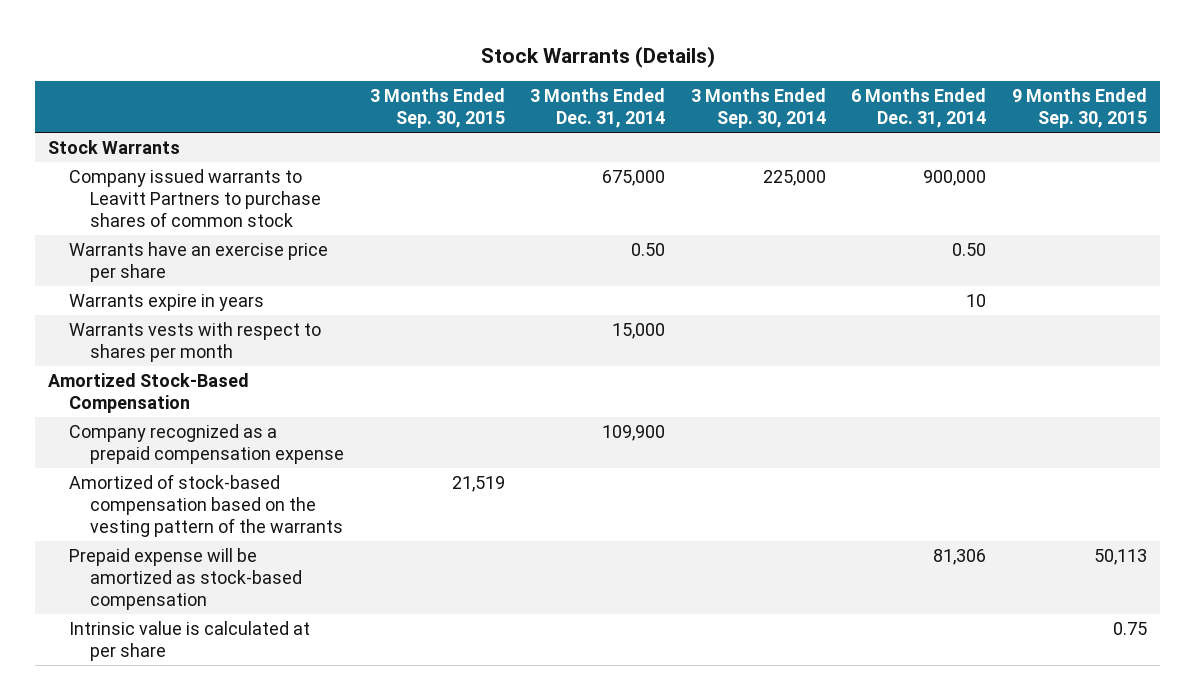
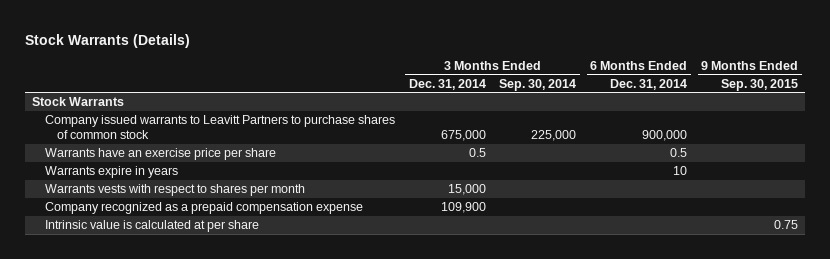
[369,88,505,129] 3 Months Ended Sep. 30, 2015 -> none
[631,242,666,256] 0.50 -> [468,148,486,158] 0.5
[952,242,987,256] 0.50 -> [670,148,688,158] 0.5
[48,372,250,414] Amortized Stock-Based Compensation -> none
[69,473,343,538] Amortized of stock-based compensation based on the vesting pattern of the warrants -> none
[69,547,302,611] Prepaid expense will be amortized as stock-based compensation -> none

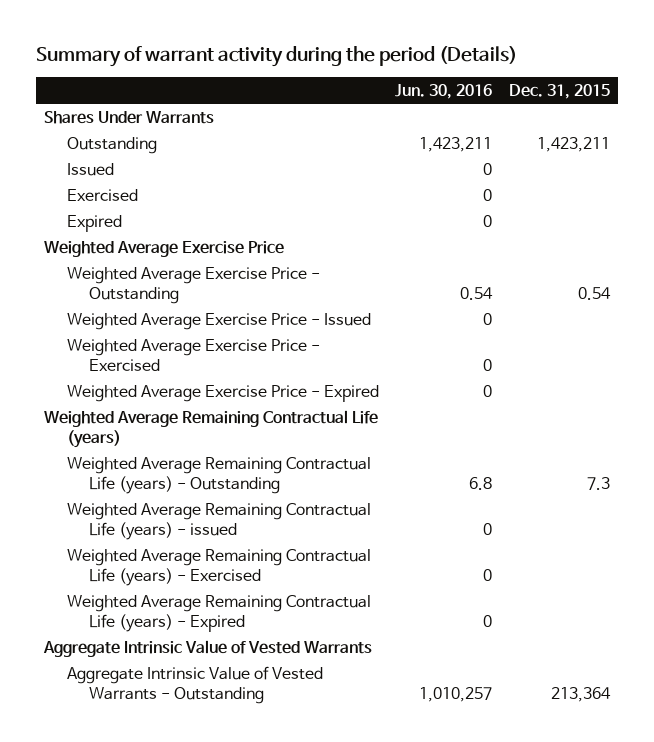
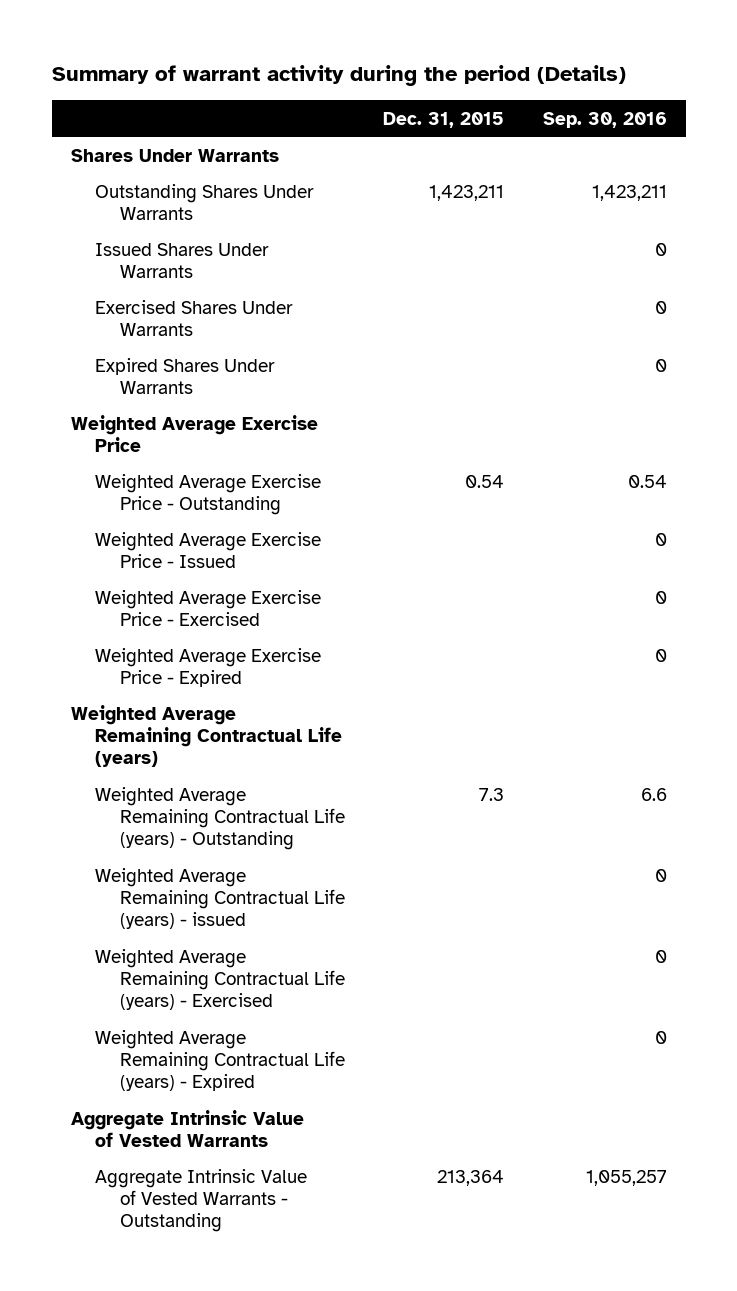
[395,83,493,99] Jun. 30, 2016 -> none
none -> [542,111,667,128] Sep. 30, 2016
[66,162,114,176] Issued -> none
[66,188,138,201] Exercised -> none
[66,214,122,232] Expired -> none
[66,136,157,154] Outstanding -> [95,183,315,220] Outstanding Shares Under Warrants
none -> [95,242,270,278] Issued Shares Under Warrants
none -> [95,299,294,336] Exercised Shares Under Warrants
none -> [95,357,276,394] Expired Shares Under Warrants

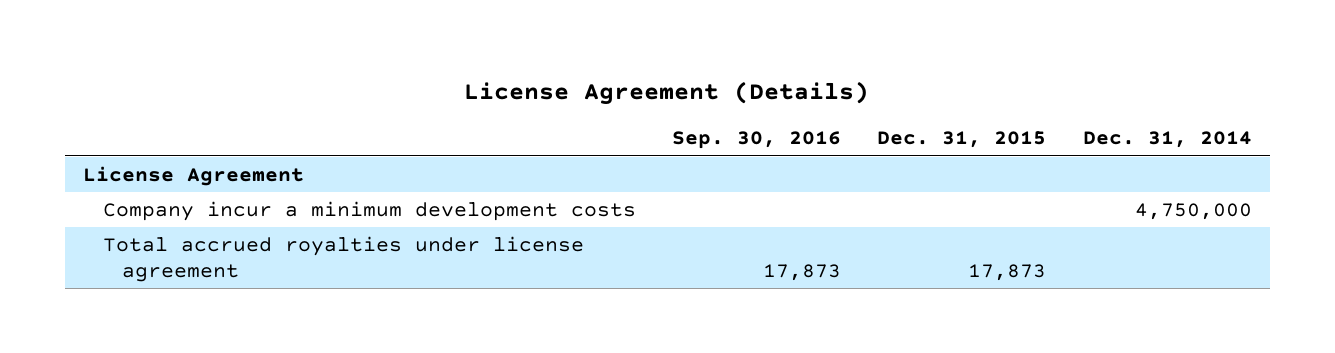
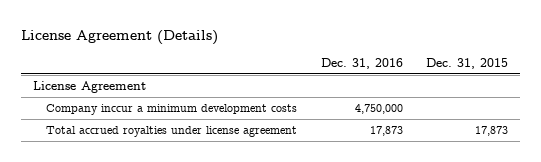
[671,131,841,150] Sep. 30, 2016 -> none
[1082,131,1252,149] Dec. 31, 2014 -> none
none -> [320,58,403,70] Dec. 31, 2016
[102,201,636,222] Company incur a minimum development costs -> [46,104,298,116] Company inccur a minimum development costs

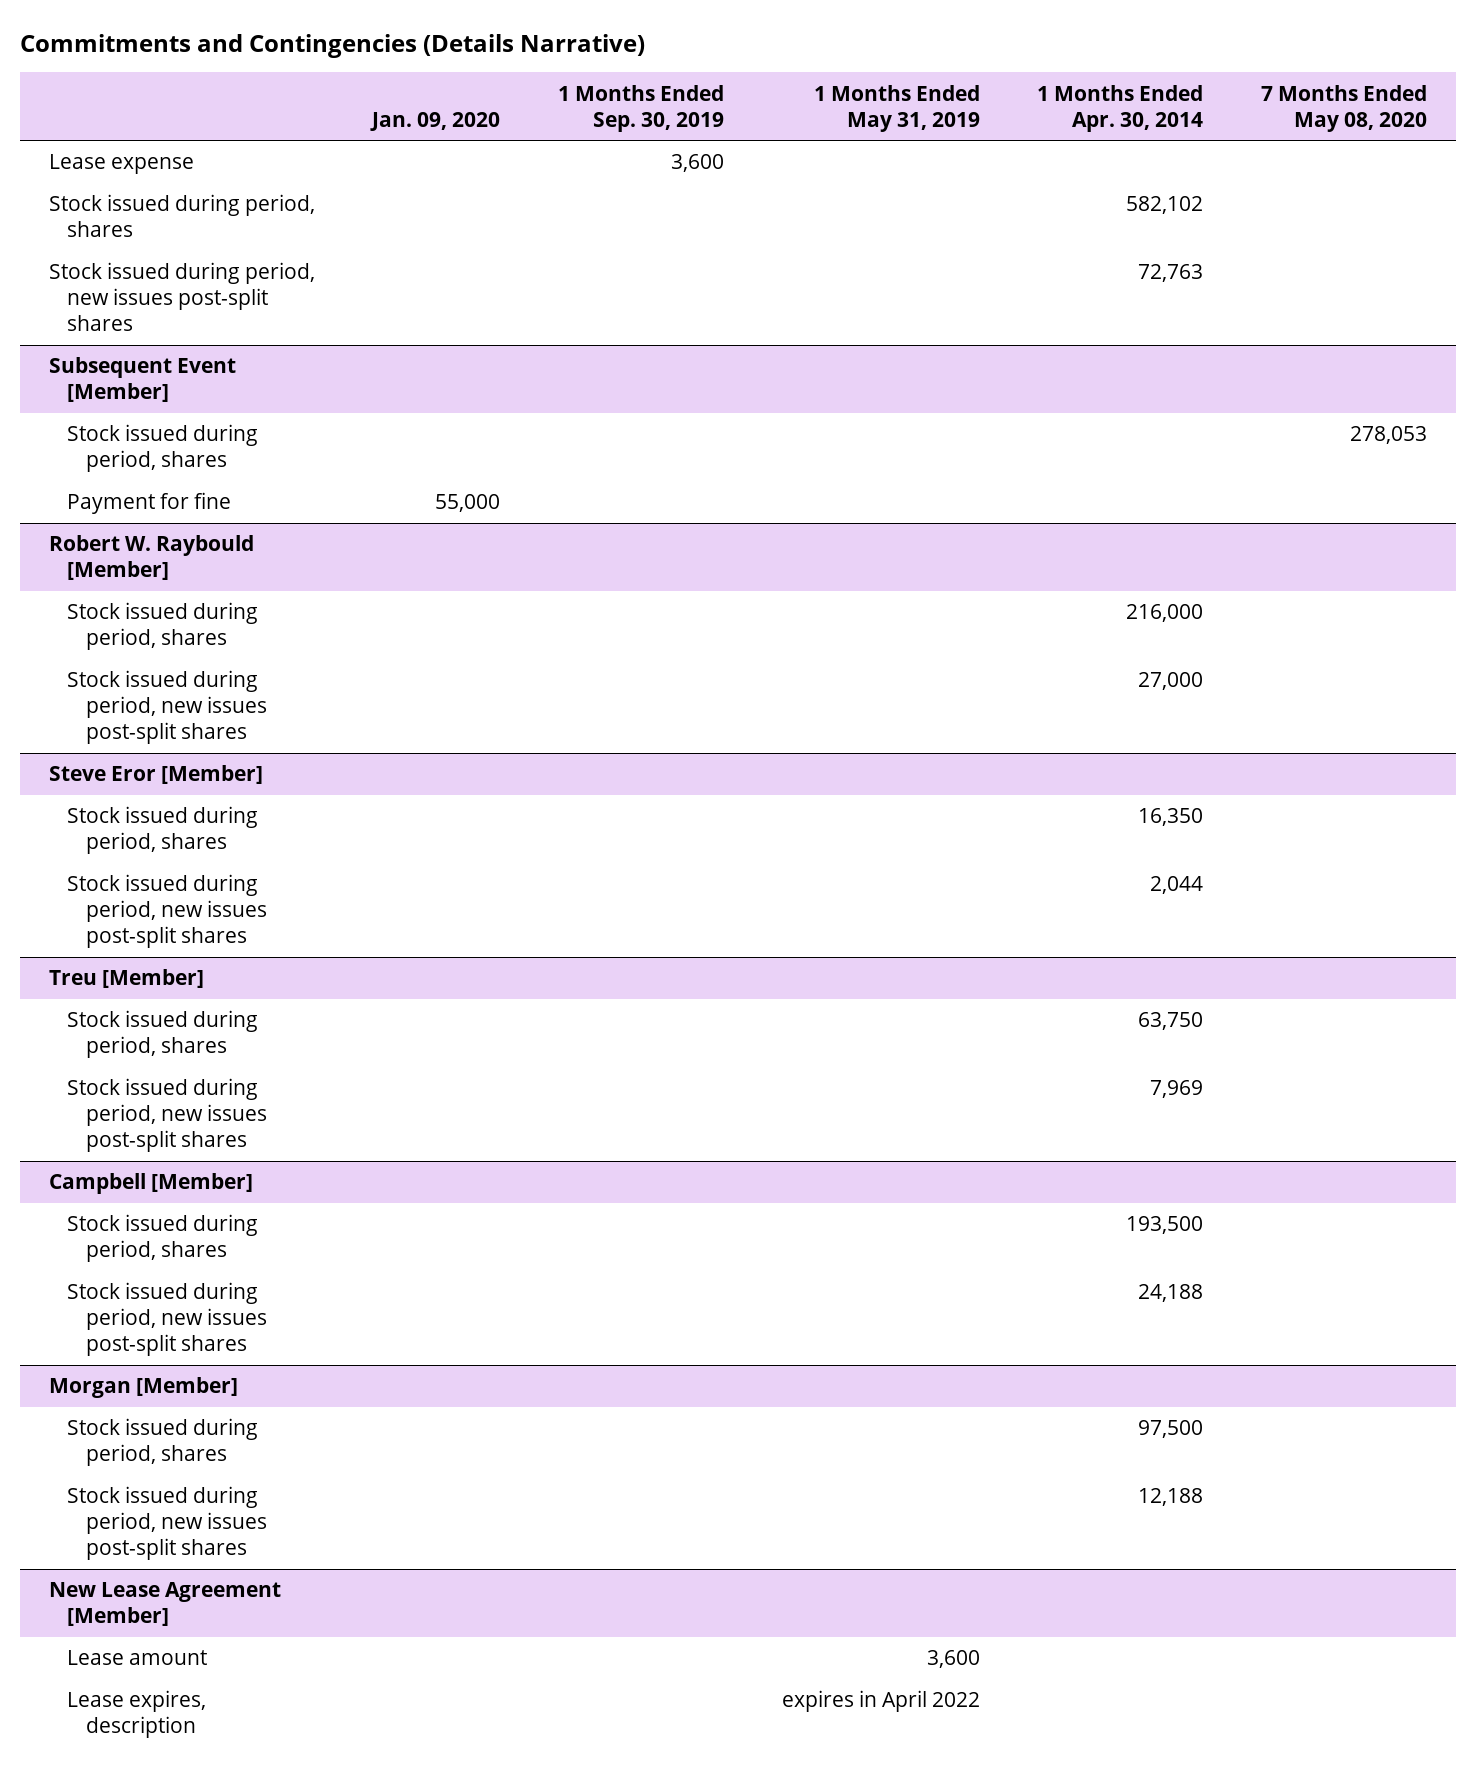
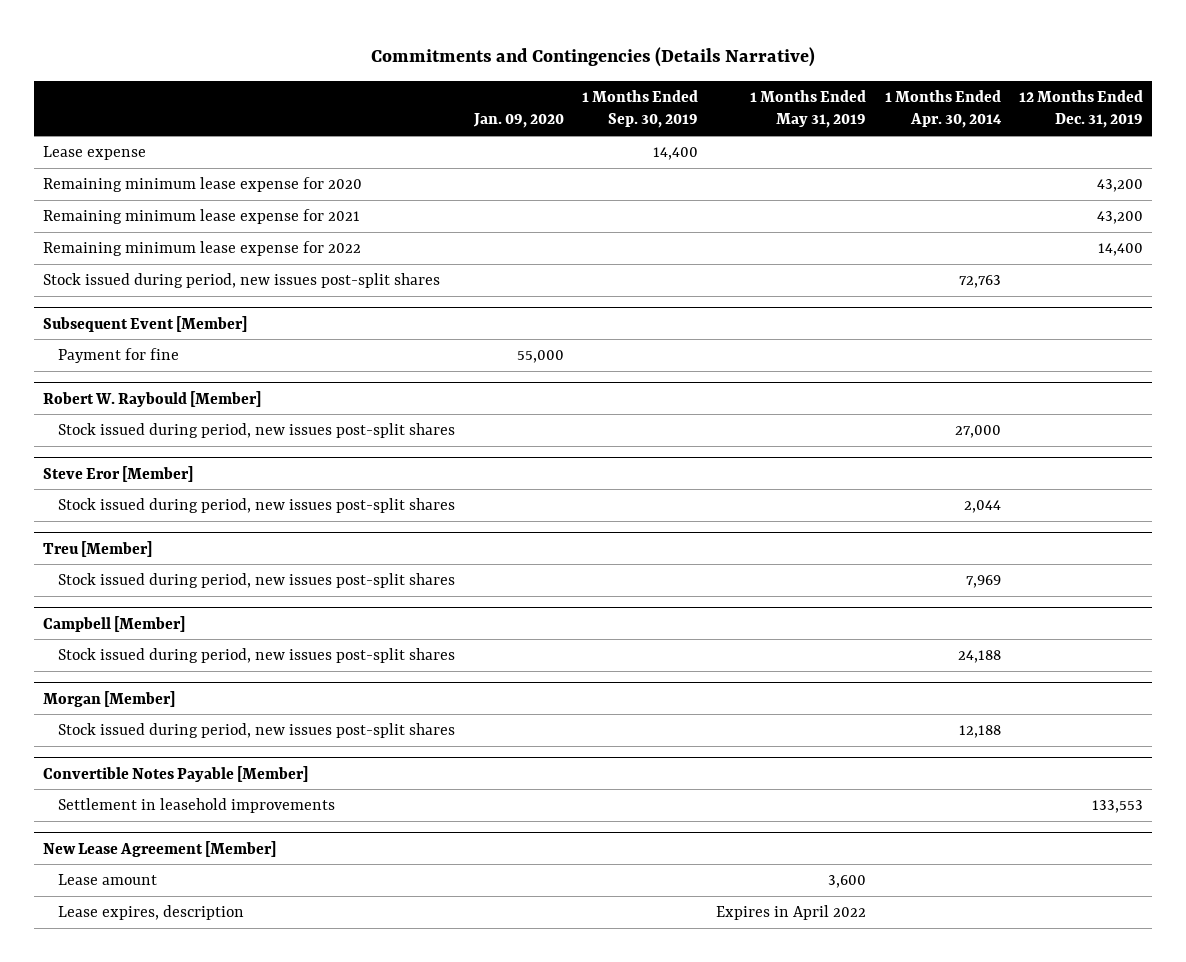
[1260,84,1427,132] 7 Months Ended May 08, 2020 -> none
none -> [1019,89,1144,129] 12 Months Ended Dec. 31, 2019
[48,194,315,238] Stock issued during period, shares -> none
[670,154,724,173] 3,600 -> [652,147,698,161] 14,400
none -> [43,177,363,193] Remaining minimum lease expense for 2020
none -> [43,209,361,225] Remaining minimum lease expense for 2021
none -> [43,241,362,257] Remaining minimum lease expense for 2022
[67,424,259,473] Stock issued during period, shares -> none
[67,602,259,651] Stock issued during period, shares -> none
[67,806,259,855] Stock issued during period, shares -> none
[67,1010,259,1059] Stock issued during period, shares -> none
[67,1214,259,1263] Stock issued during period, shares -> none
[67,1418,259,1467] Stock issued during period, shares -> none
none -> [43,765,309,782] Convertible Notes Payable [Member]
none -> [58,798,336,814] Settlement in leasehold improvements
[781,1690,980,1713] expires in April 2022 -> [716,905,867,921] Expires in April 2022

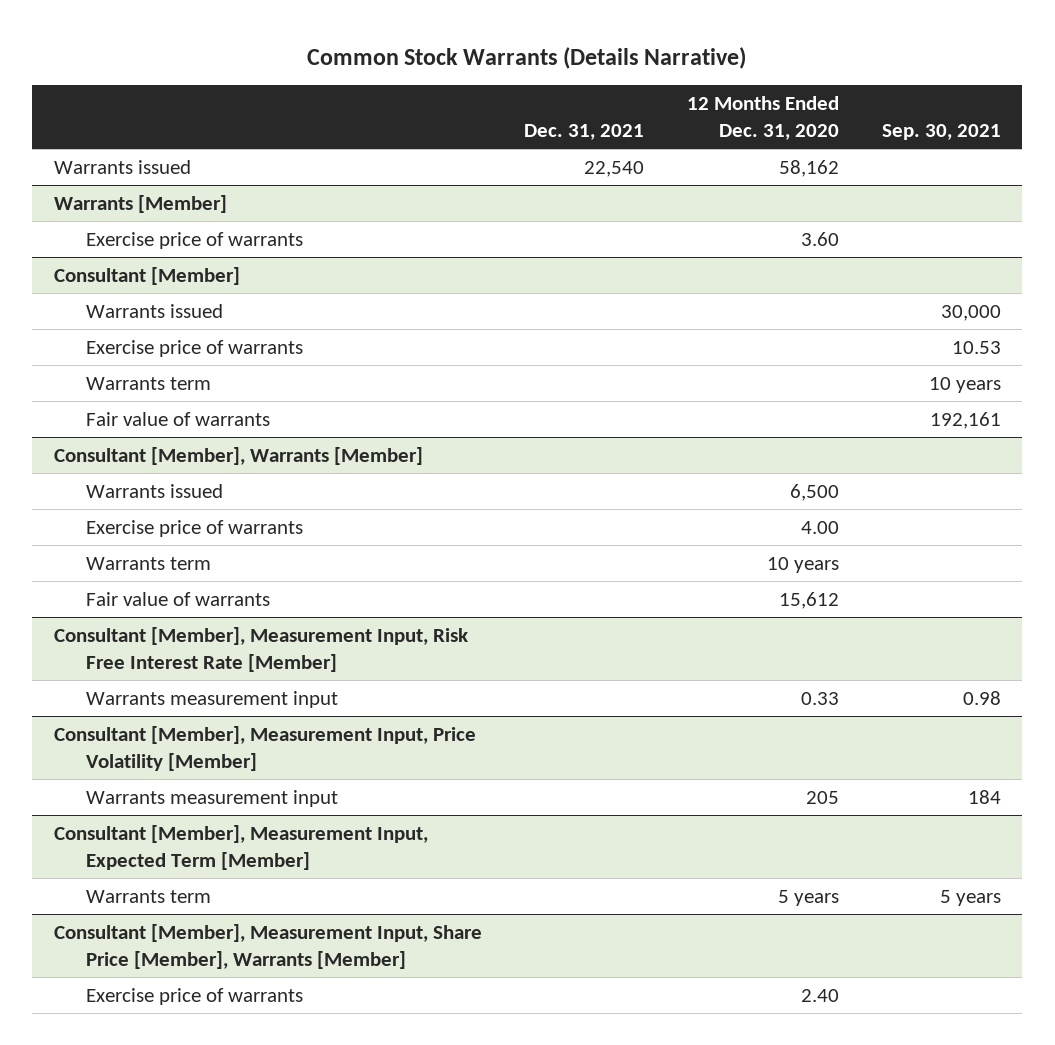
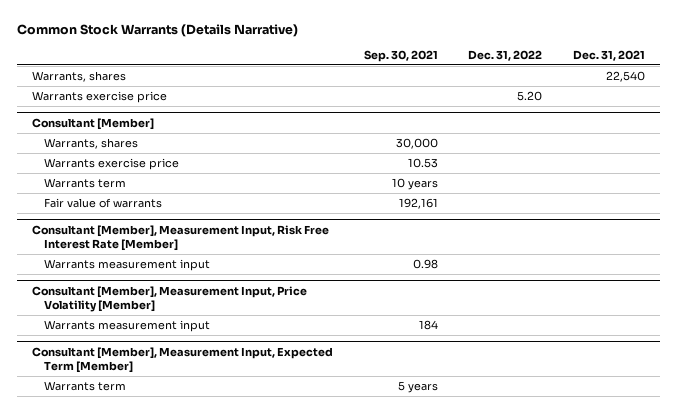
[687,96,840,141] 12 Months Ended Dec. 31, 2020 -> none
none -> [468,50,543,62] Dec. 31, 2022
[53,194,227,213] Warrants [Member] -> none
[85,231,303,249] Exercise price of warrants -> none
[53,159,191,174] Warrants issued -> [32,70,127,82] Warrants, shares
none -> [32,90,168,103] Warrants exercise price
[85,303,223,318] Warrants issued -> [44,137,139,149] Warrants, shares
[85,339,303,357] Exercise price of warrants -> [44,157,180,170] Warrants exercise price
[53,446,423,465] Consultant [Member], Warrants [Member] -> none
[85,483,223,498] Warrants issued -> none
[85,519,303,537] Exercise price of warrants -> none
[85,556,211,570] Warrants term -> none
[85,591,270,606] Fair value of warrants -> none
[53,923,482,969] Consultant [Member], Measurement Input, Share Price [Member], Warrants [Member] -> none
[85,987,303,1005] Exercise price of warrants -> none

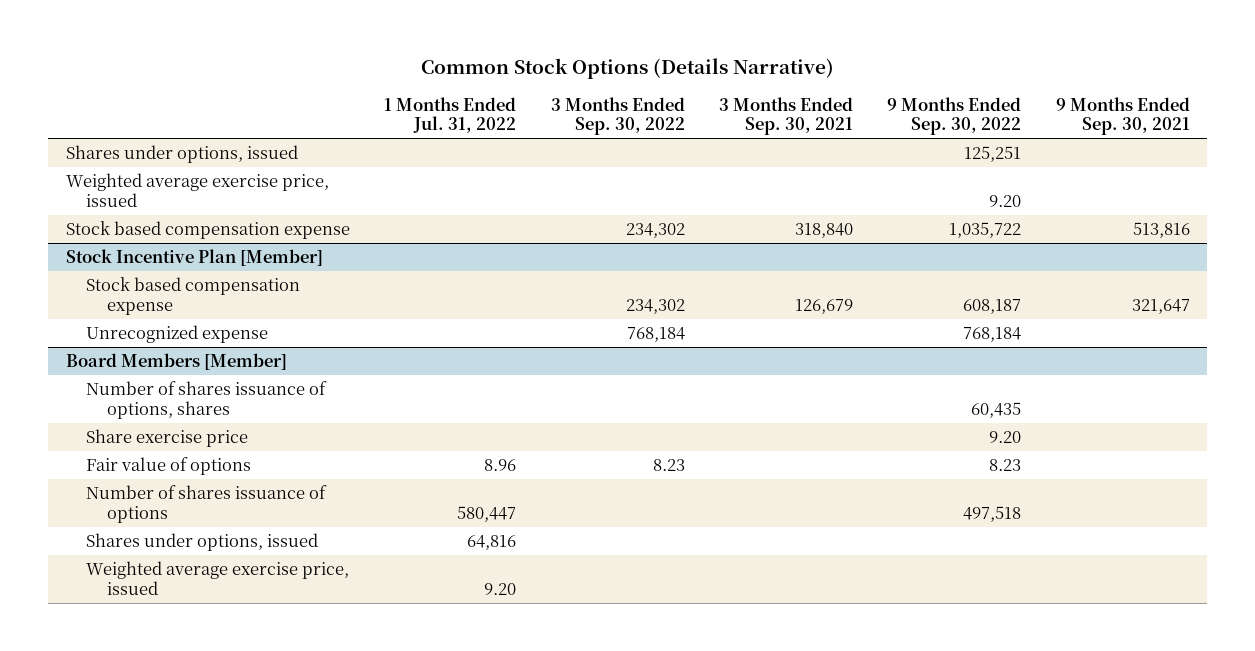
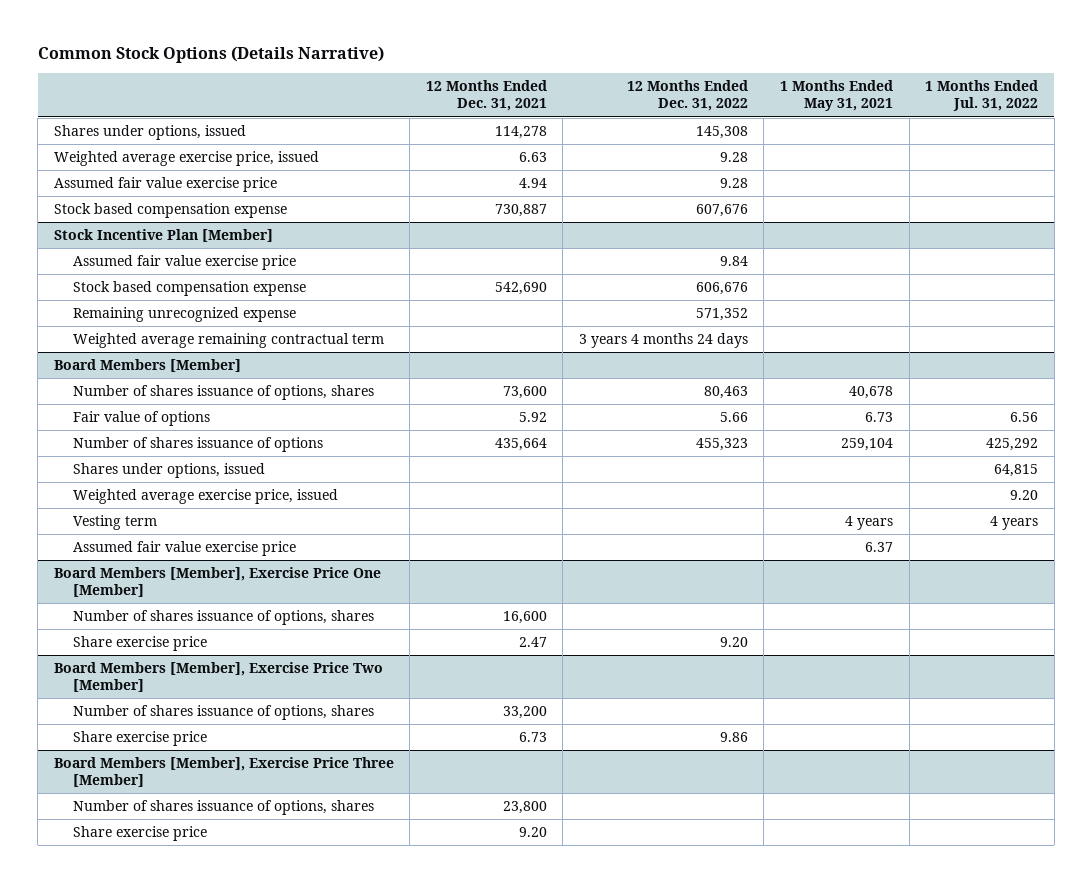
[550,96,685,136] 3 Months Ended Sep. 30, 2022 -> none
[718,96,853,136] 3 Months Ended Sep. 30, 2021 -> none
[887,96,1022,136] 9 Months Ended Sep. 30, 2022 -> none
[1055,96,1190,136] 9 Months Ended Sep. 30, 2021 -> none
none -> [425,80,547,112] 12 Months Ended Dec. 31, 2021
none -> [626,80,748,112] 12 Months Ended Dec. 31, 2022
none -> [779,80,893,112] 1 Months Ended May 31, 2021
none -> [53,177,277,193] Assumed fair value exercise price
none -> [72,255,296,271] Assumed fair value exercise price
[86,325,269,344] Unrecognized expense -> [72,307,296,323] Remaining unrecognized expense
none -> [72,333,384,349] Weighted average remaining contractual term
[86,429,249,448] Share exercise price -> none
[484,459,517,472] 8.96 -> [1010,412,1039,423] 6.56
[457,505,517,522] 580,447 -> [986,438,1039,452] 425,292
[467,535,517,551] 64,816 -> [994,464,1039,478] 64,815
none -> [72,515,157,531] Vesting term
none -> [72,541,296,557] Assumed fair value exercise price
none -> [53,567,381,598] Board Members [Member], Exercise Price One [Member]
none -> [72,610,374,626] Number of shares issuance of options, shares
none -> [72,636,207,652] Share exercise price
none -> [53,662,383,693] Board Members [Member], Exercise Price Two [Member]
none -> [72,705,374,721] Number of shares issuance of options, shares
none -> [72,731,207,747] Share exercise price
none -> [53,757,394,788] Board Members [Member], Exercise Price Three [Member]
none -> [72,800,374,816] Number of shares issuance of options, shares
none -> [72,826,207,842] Share exercise price

